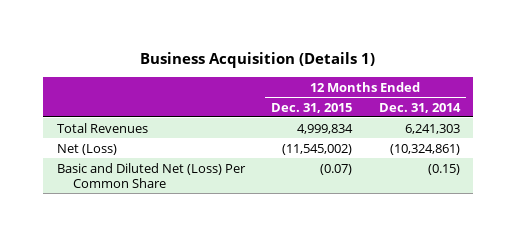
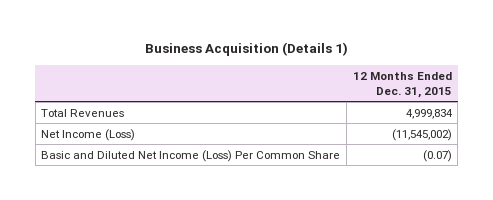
[378,102,461,113] Dec. 31, 2014 -> none
[56,143,117,155] Net (Loss) -> [41,128,136,141] Net Income (Loss)
[56,162,246,189] Basic and Diluted Net (Loss) Per Common Share -> [41,149,341,162] Basic and Diluted Net Income (Loss) Per Common Share

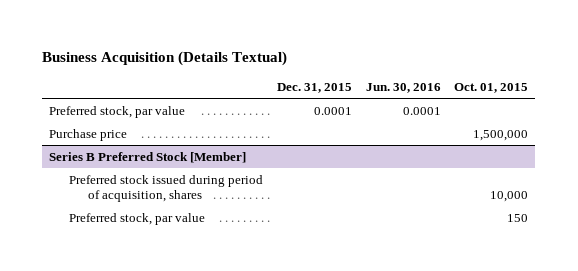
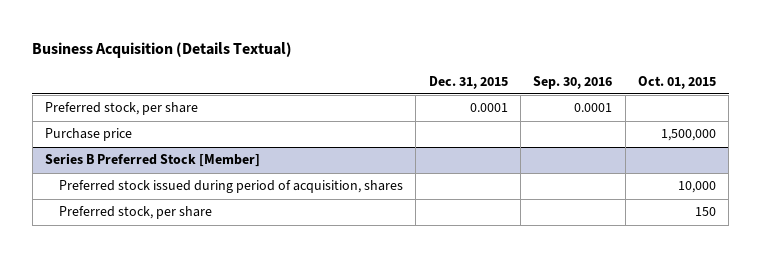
[365,82,441,93] Jun. 30, 2016 -> none
none -> [533,75,613,89] Sep. 30, 2016
[49,105,186,118] Preferred stock, par value -> [45,102,199,116] Preferred stock, per share
[68,212,205,225] Preferred stock, par value -> [58,206,212,220] Preferred stock, per share

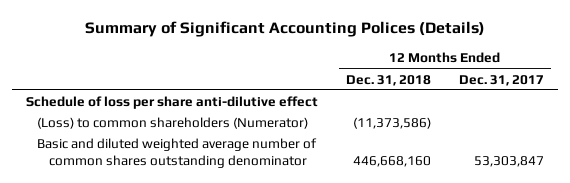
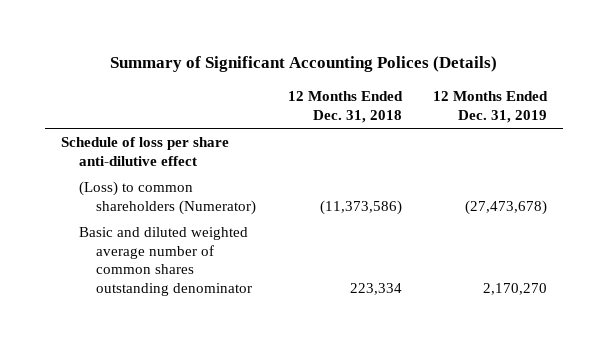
[459,74,545,86] Dec. 31, 2017 -> none
none -> [433,91,549,123] 12 Months Ended Dec. 31, 2019
[353,155,432,167] 446,668,160 -> [349,283,402,296] 223,334

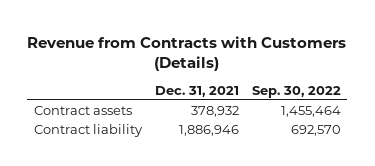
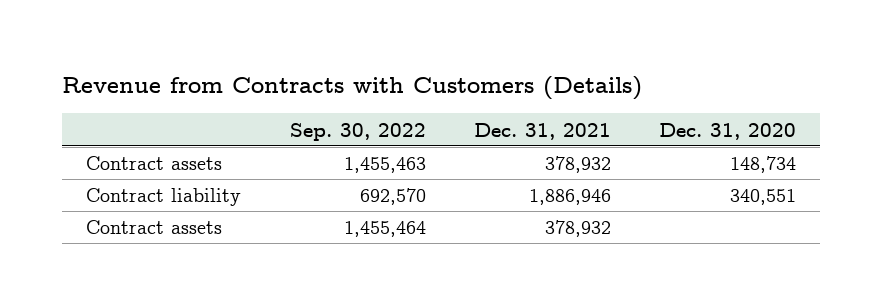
none -> [659,122,797,140] Dec. 31, 2020
none -> [86,156,223,171] Contract assets
[33,106,132,116] Contract assets -> [86,220,223,235] Contract assets

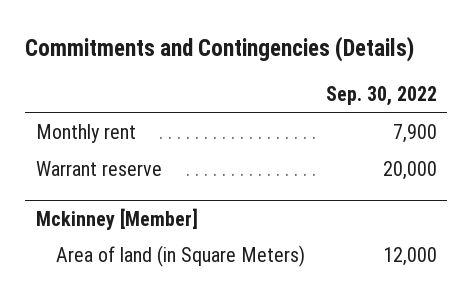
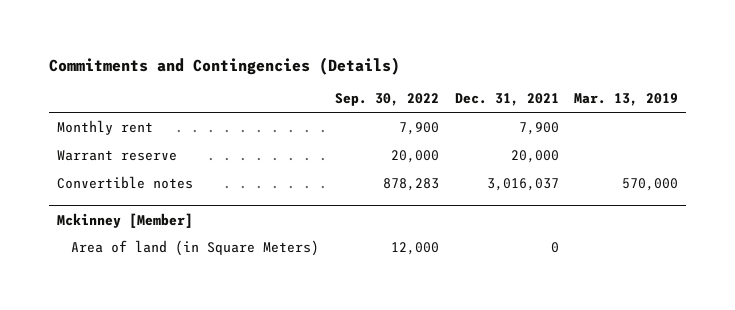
none -> [454,93,559,107] Dec. 31, 2021
none -> [574,93,679,107] Mar. 13, 2019
none -> [56,175,193,189] Convertible notes

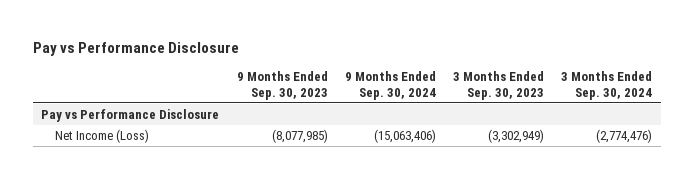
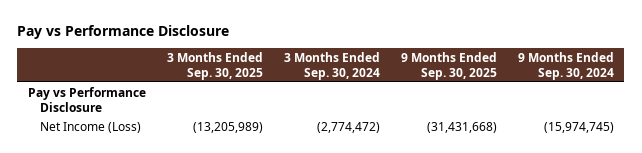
[236,71,328,100] 9 Months Ended Sep. 30, 2023 -> none
[452,71,544,100] 3 Months Ended Sep. 30, 2023 -> none
none -> [166,51,263,80] 3 Months Ended Sep. 30, 2025
none -> [400,51,497,80] 9 Months Ended Sep. 30, 2025
[373,129,436,144] (15,063,406) -> [543,121,614,133] (15,974,745)
[595,129,652,144] (2,774,476) -> [316,121,380,133] (2,774,472)

